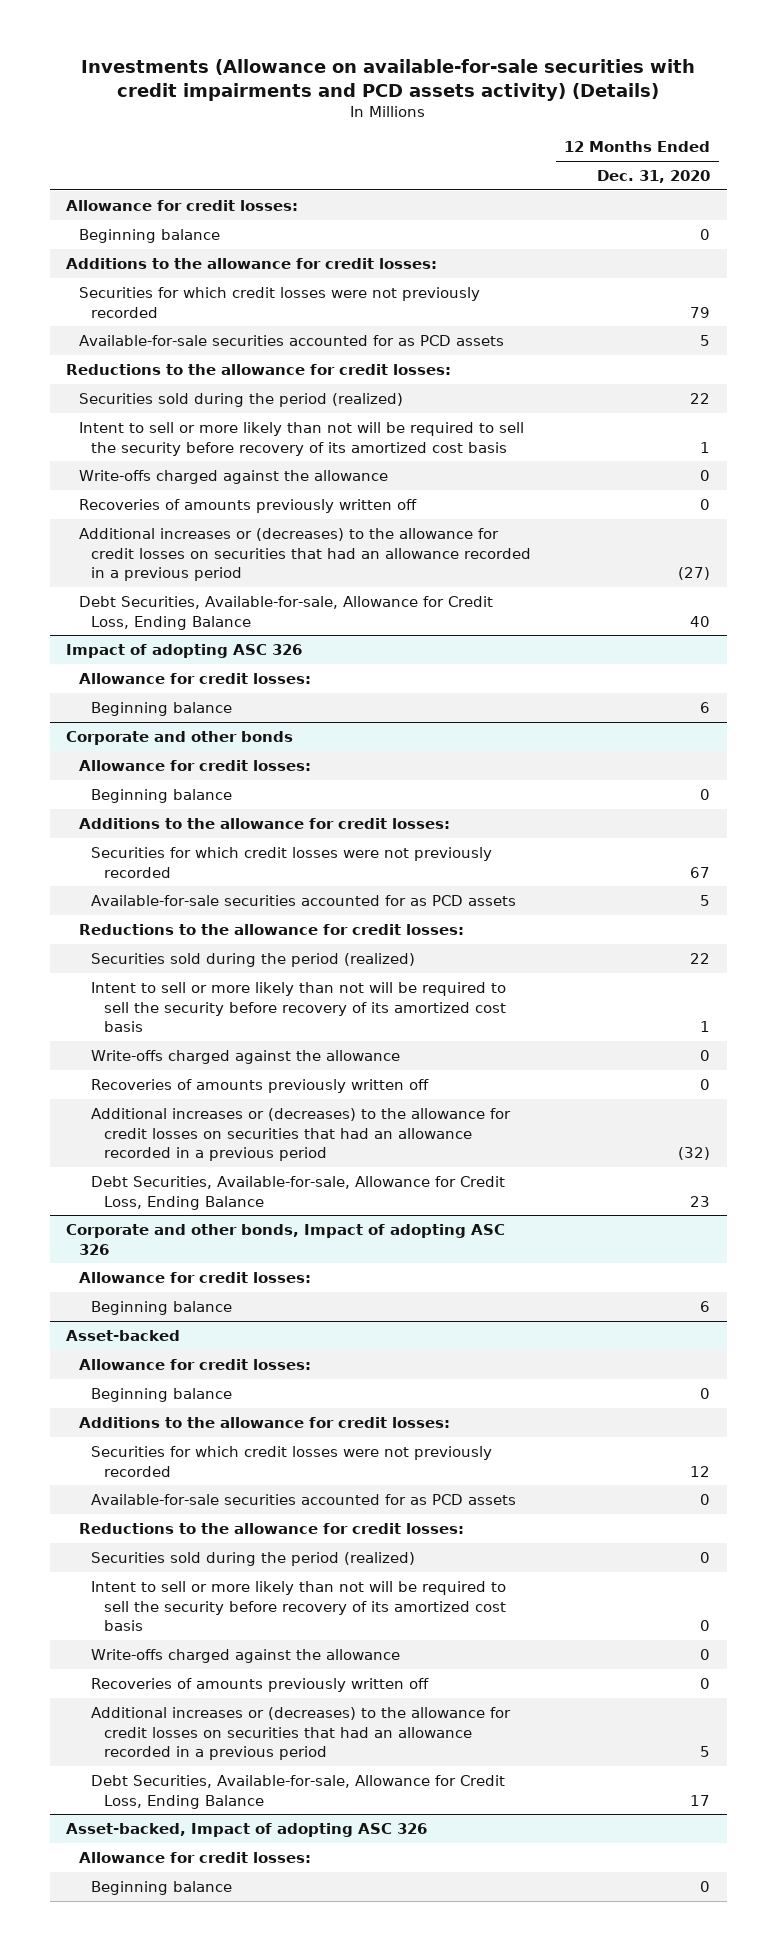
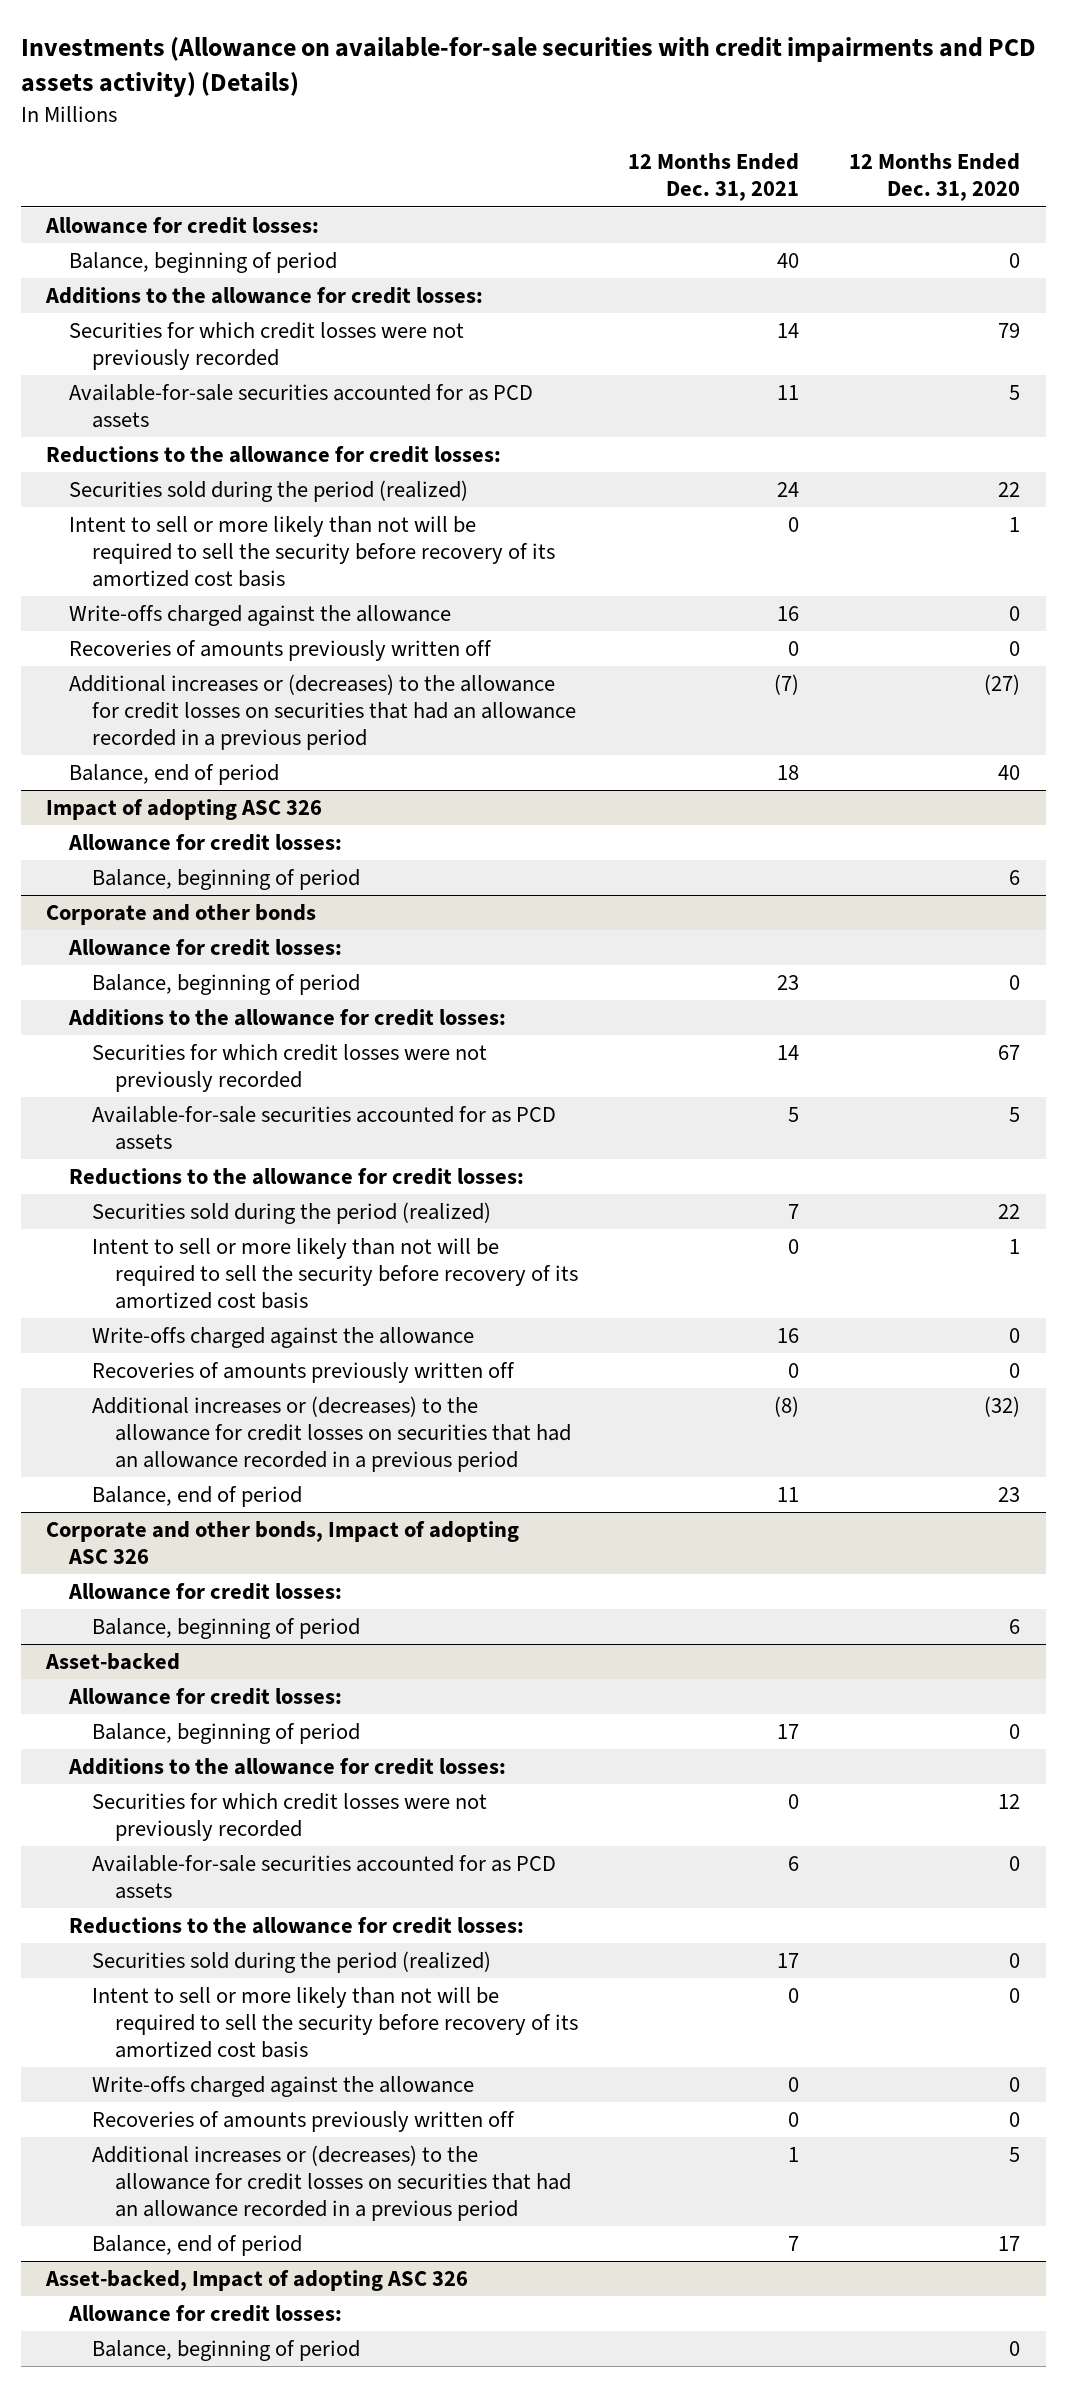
none -> [628,153,800,202] 12 Months Ended Dec. 31, 2021
[78,228,220,243] Beginning balance -> [68,252,337,274] Balance, beginning of period
[78,595,493,630] Debt Securities, Available-for-sale, Allowance for Credit Loss, Ending Balance -> none
none -> [68,764,279,786] Balance, end of period
[91,701,233,716] Beginning balance -> [91,869,360,891] Balance, beginning of period
[91,788,233,803] Beginning balance -> [91,974,360,996] Balance, beginning of period
[91,1175,506,1210] Debt Securities, Available-for-sale, Allowance for Credit Loss, Ending Balance -> none
none -> [91,1486,302,1508] Balance, end of period
[91,1300,233,1315] Beginning balance -> [91,1618,360,1640] Balance, beginning of period
[91,1387,233,1402] Beginning balance -> [91,1723,360,1745] Balance, beginning of period
[91,1774,506,1809] Debt Securities, Available-for-sale, Allowance for Credit Loss, Ending Balance -> none
none -> [91,2235,302,2257] Balance, end of period
[91,1880,233,1895] Beginning balance -> [91,2340,360,2362] Balance, beginning of period

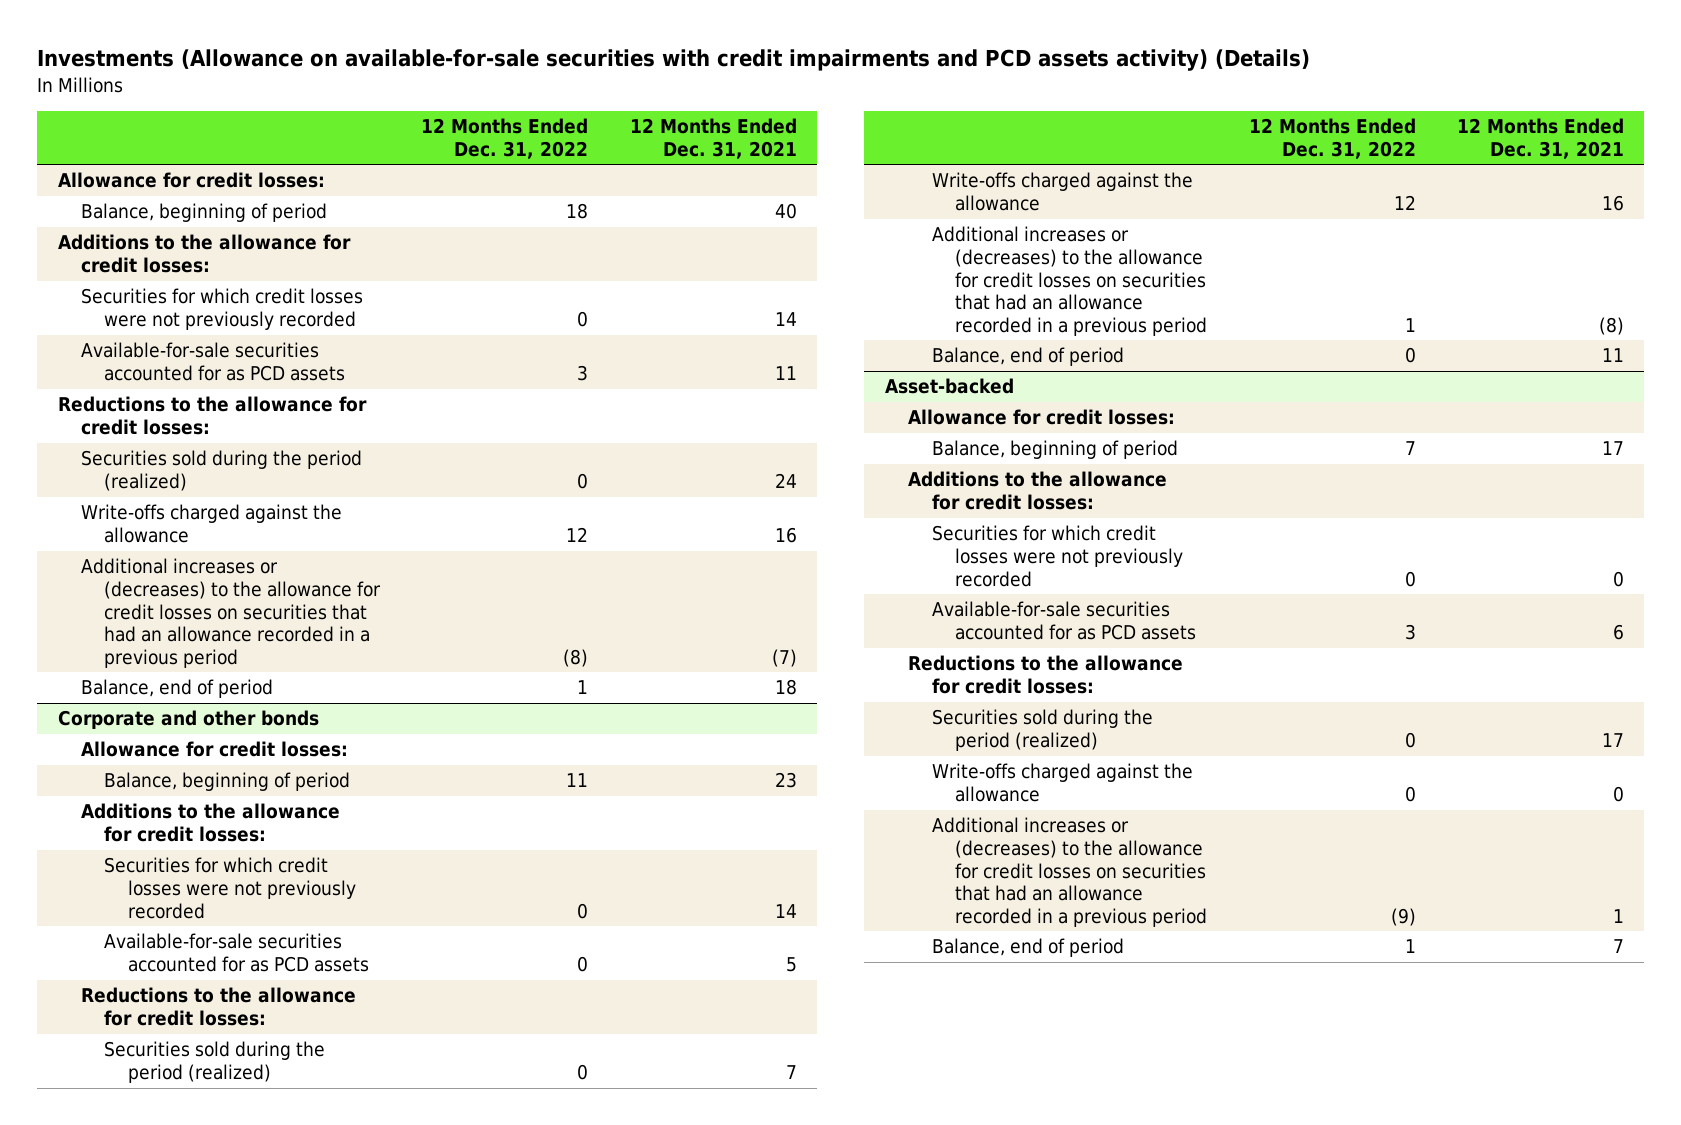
[849,153,1021,202] 12 Months Ended Dec. 31, 2020 -> none
none -> [421,118,589,159] 12 Months Ended Dec. 31, 2022
[68,516,555,588] Intent to sell or more likely than not will be required to sell the security before recovery of its amortized cost basis -> none
[68,640,492,662] Recoveries of amounts previously written off -> none
[45,799,322,821] Impact of adopting ASC 326 -> none
[67,834,342,852] Allowance for credit losses: -> none
[91,869,360,891] Balance, beginning of period -> none
[91,1238,578,1310] Intent to sell or more likely than not will be required to sell the security before recovery of its amortized cost basis -> none
[91,1362,515,1384] Recoveries of amounts previously written off -> none
[45,1521,519,1565] Corporate and other bonds, Impact of adopting ASC 326 -> none
[67,1583,342,1601] Allowance for credit losses: -> none
[91,1618,360,1640] Balance, beginning of period -> none
[91,1987,578,2059] Intent to sell or more likely than not will be required to sell the security before recovery of its amortized cost basis -> none
[91,2111,515,2133] Recoveries of amounts previously written off -> none
[44,2270,468,2292] Asset-backed, Impact of adopting ASC 326 -> none
[67,2305,342,2323] Allowance for credit losses: -> none
[91,2340,360,2362] Balance, beginning of period -> none

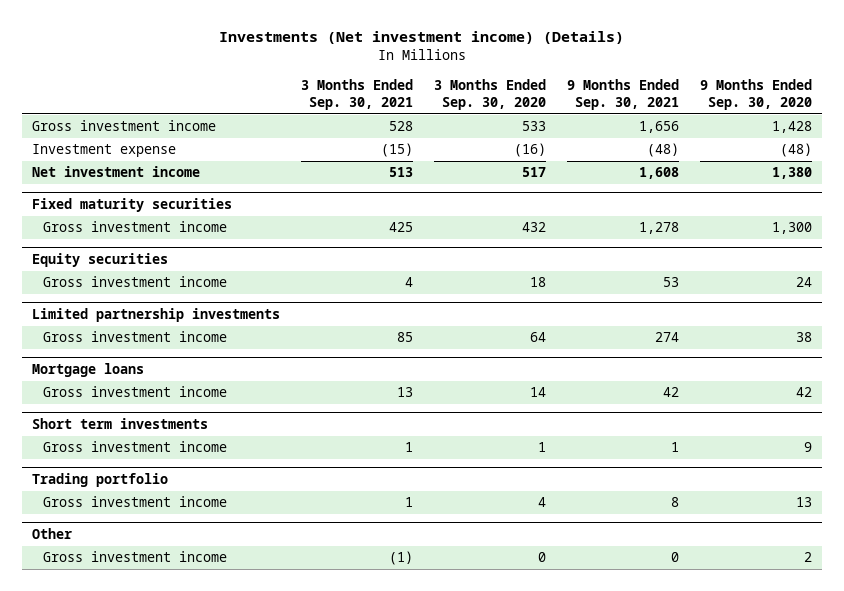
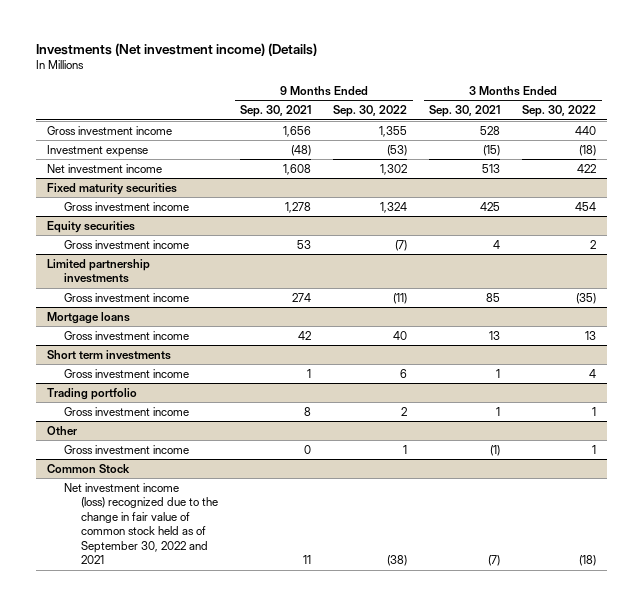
[433,79,546,110] 3 Months Ended Sep. 30, 2020 -> none
[699,79,812,110] 9 Months Ended Sep. 30, 2020 -> none
none -> [333,105,408,118] Sep. 30, 2022
none -> [522,105,597,118] Sep. 30, 2022
none -> [46,463,130,473] Common Stock
none -> [64,482,219,565] Net investment income (loss) recognized due to the change in fair value of common stock held as of September 30, 2022 and 2021

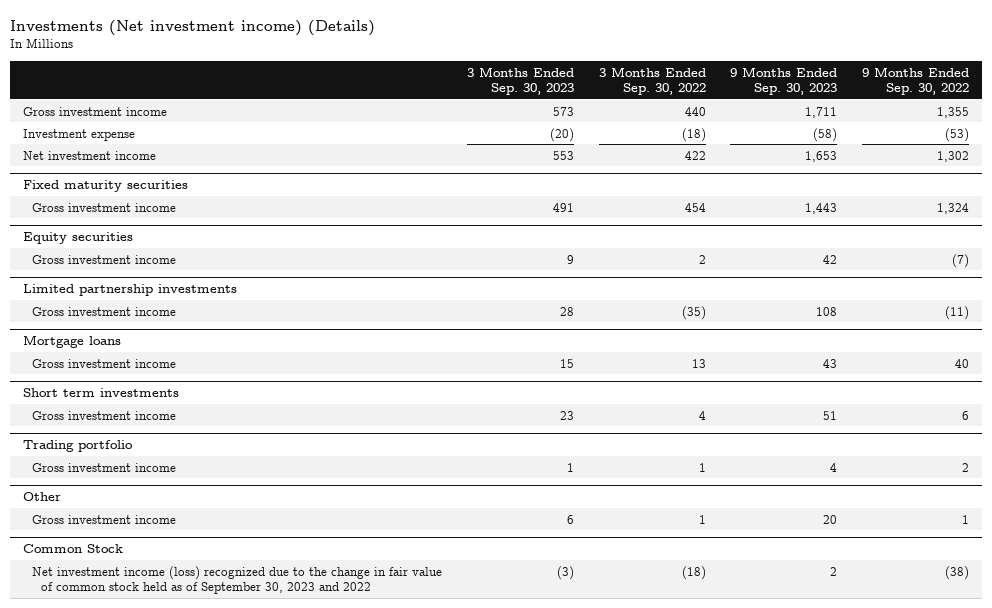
[240,105,312,118] Sep. 30, 2021 -> none
[429,105,501,118] Sep. 30, 2021 -> none
none -> [466,66,574,96] 3 Months Ended Sep. 30, 2023
none -> [730,66,838,96] 9 Months Ended Sep. 30, 2023
[64,482,219,565] Net investment income (loss) recognized due to the change in fair value of common stock held as of September 30, 2022 and 2021 -> [31,565,442,595] Net investment income (loss) recognized due to the change in fair value of common stock held as of September 30, 2023 and 2022

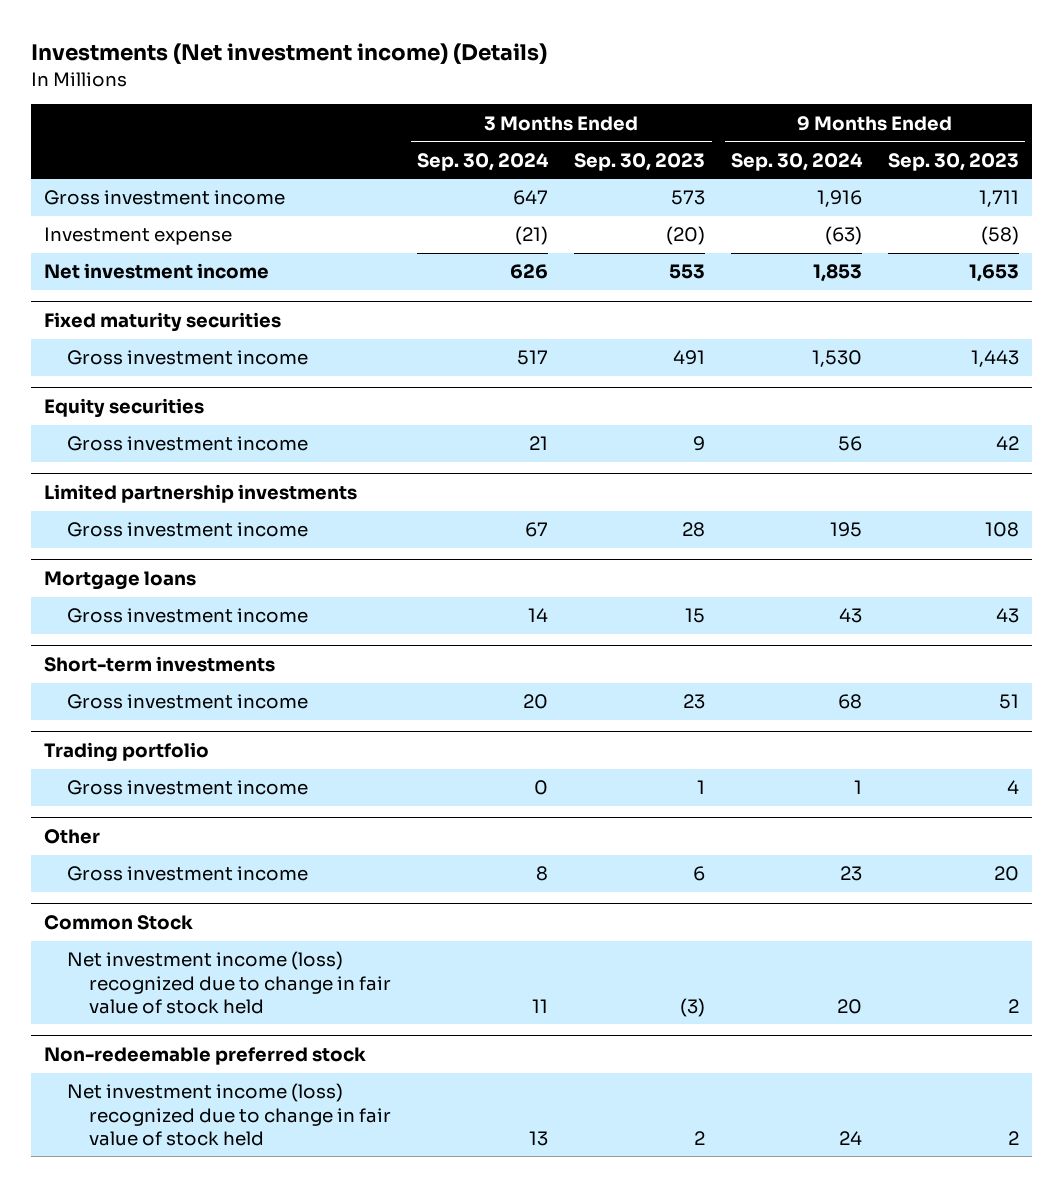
[598,66,706,96] 3 Months Ended Sep. 30, 2022 -> none
[862,66,970,96] 9 Months Ended Sep. 30, 2022 -> none
none -> [417,152,550,171] Sep. 30, 2024
none -> [730,152,863,171] Sep. 30, 2024
[22,388,179,398] Short term investments -> [44,655,276,672] Short-term investments
[31,565,442,595] Net investment income (loss) recognized due to the change in fair value of common stock held as of September 30, 2023 and 2022 -> [66,951,392,1014] Net investment income (loss) recognized due to change in fair value of stock held
none -> [44,1046,367,1065] Non-redeemable preferred stock
none -> [66,1083,392,1146] Net investment income (loss) recognized due to change in fair value of stock held

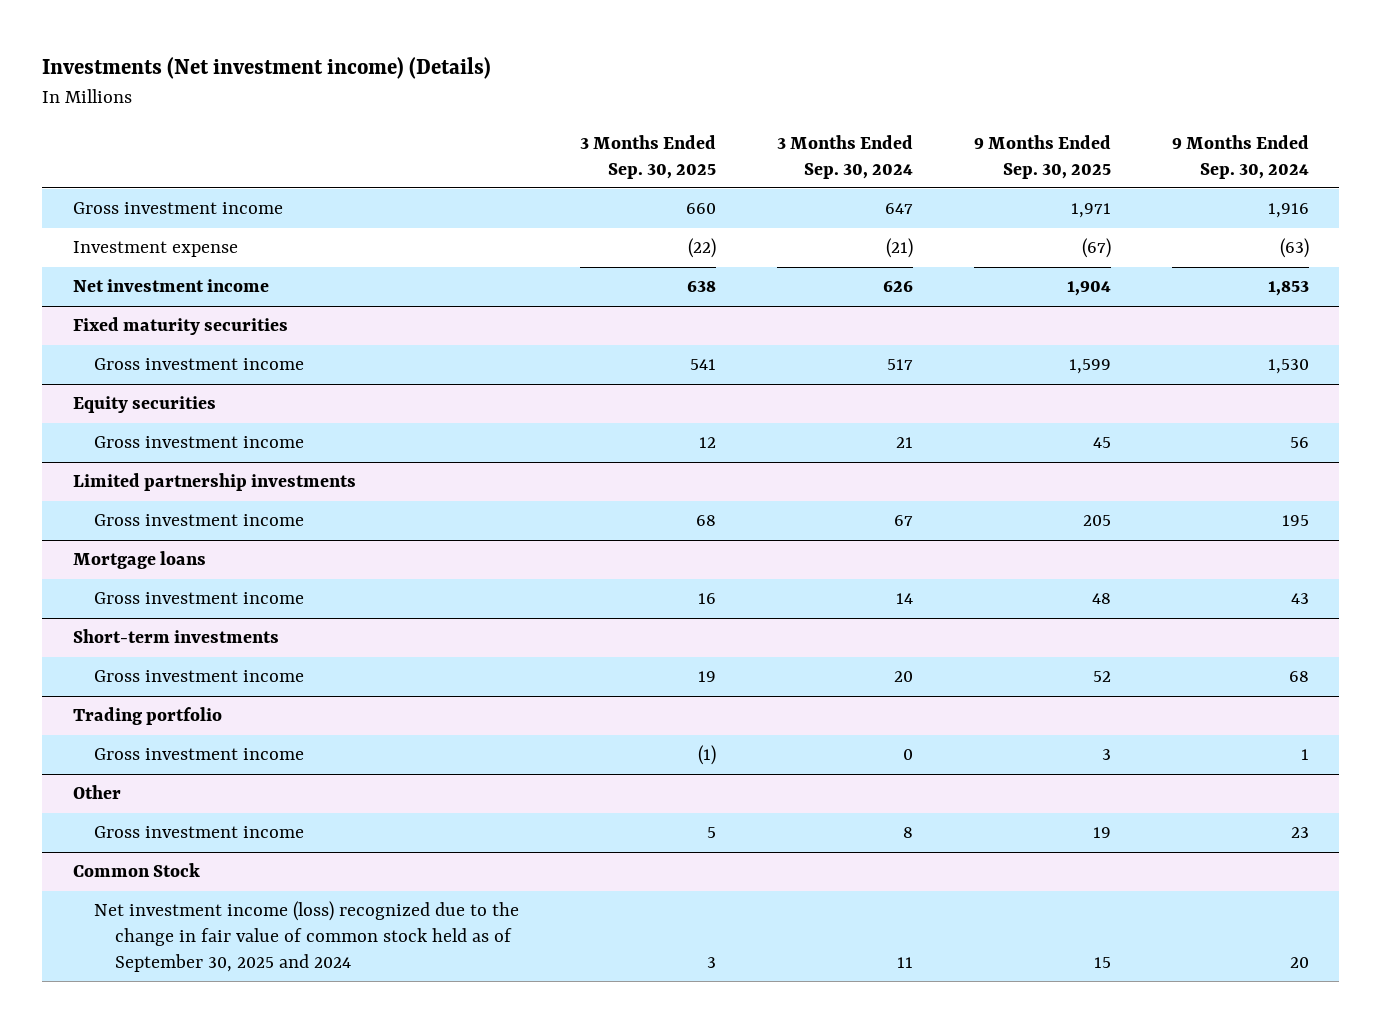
[574,152,706,171] Sep. 30, 2023 -> none
[887,152,1019,171] Sep. 30, 2023 -> none
none -> [579,134,716,179] 3 Months Ended Sep. 30, 2025
none -> [973,134,1111,179] 9 Months Ended Sep. 30, 2025
[44,1046,367,1065] Non-redeemable preferred stock -> none
[66,1083,392,1146] Net investment income (loss) recognized due to change in fair value of stock held -> none
[66,951,392,1014] Net investment income (loss) recognized due to change in fair value of stock held -> [93,901,519,972] Net investment income (loss) recognized due to the change in fair value of common stock held as of September 30, 2025 and 2024

